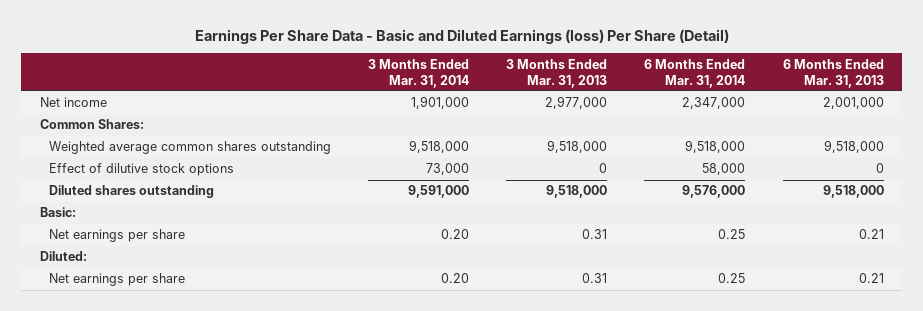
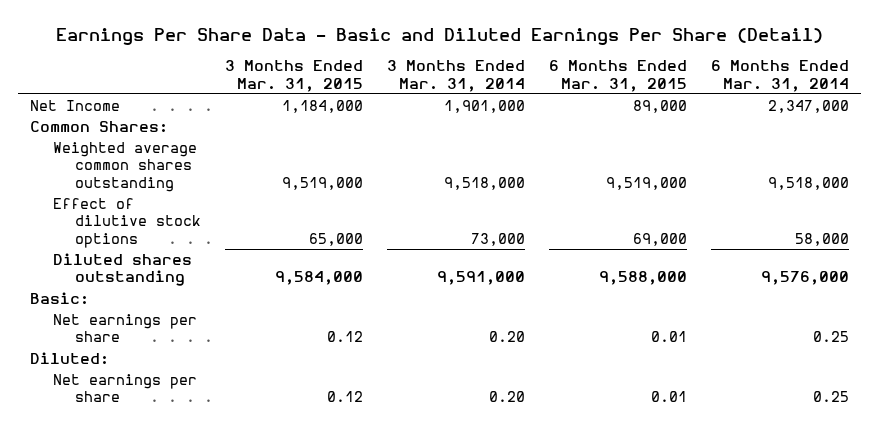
[194,28,729,44] Earnings Per Share Data - Basic and Diluted Earnings (loss) Per Share (Detail) -> [55,27,823,45] Earnings Per Share Data - Basic and Diluted Earnings Per Share (Detail)
[506,58,608,88] 3 Months Ended Mar. 31, 2013 -> none
[782,58,884,88] 6 Months Ended Mar. 31, 2013 -> none
none -> [224,60,363,92] 3 Months Ended Mar. 31, 2015
none -> [548,60,687,92] 6 Months Ended Mar. 31, 2015
[39,97,107,108] Net income -> [30,100,121,112] Net Income

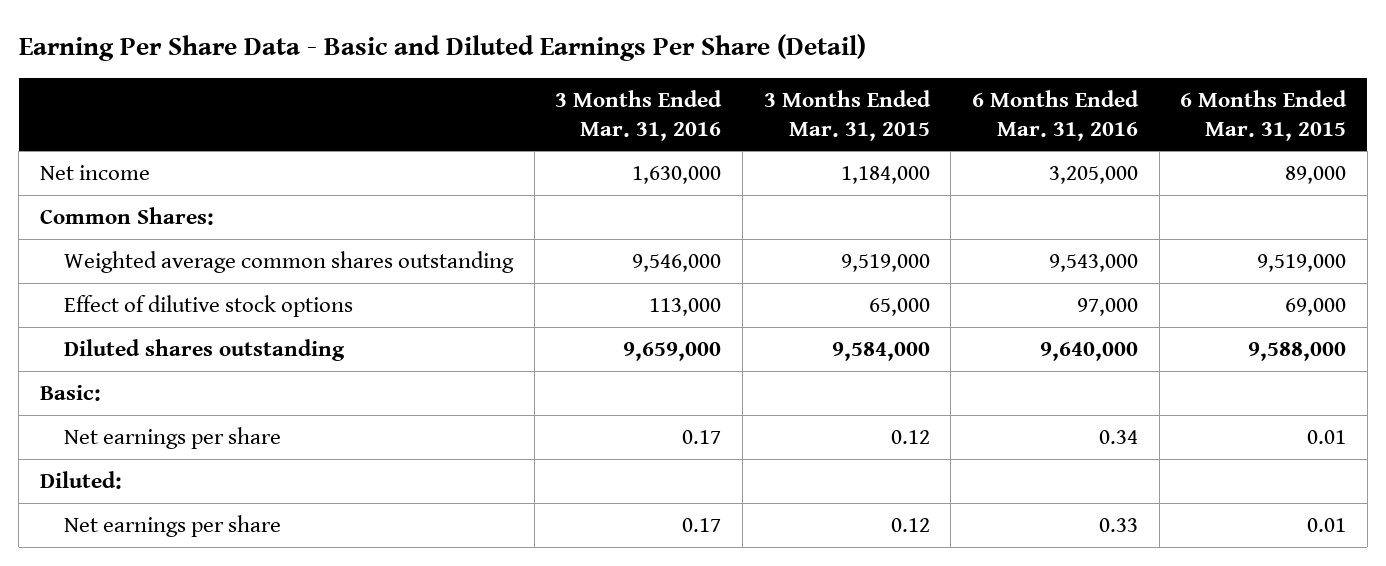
[55,27,823,45] Earnings Per Share Data - Basic and Diluted Earnings Per Share (Detail) -> [18,33,866,61] Earning Per Share Data - Basic and Diluted Earnings Per Share (Detail)
[386,60,525,92] 3 Months Ended Mar. 31, 2014 -> none
[710,60,849,92] 6 Months Ended Mar. 31, 2014 -> none
none -> [555,89,723,141] 3 Months Ended Mar. 31, 2016
none -> [971,89,1139,141] 6 Months Ended Mar. 31, 2016
[30,100,121,112] Net Income -> [39,164,150,180] Net income

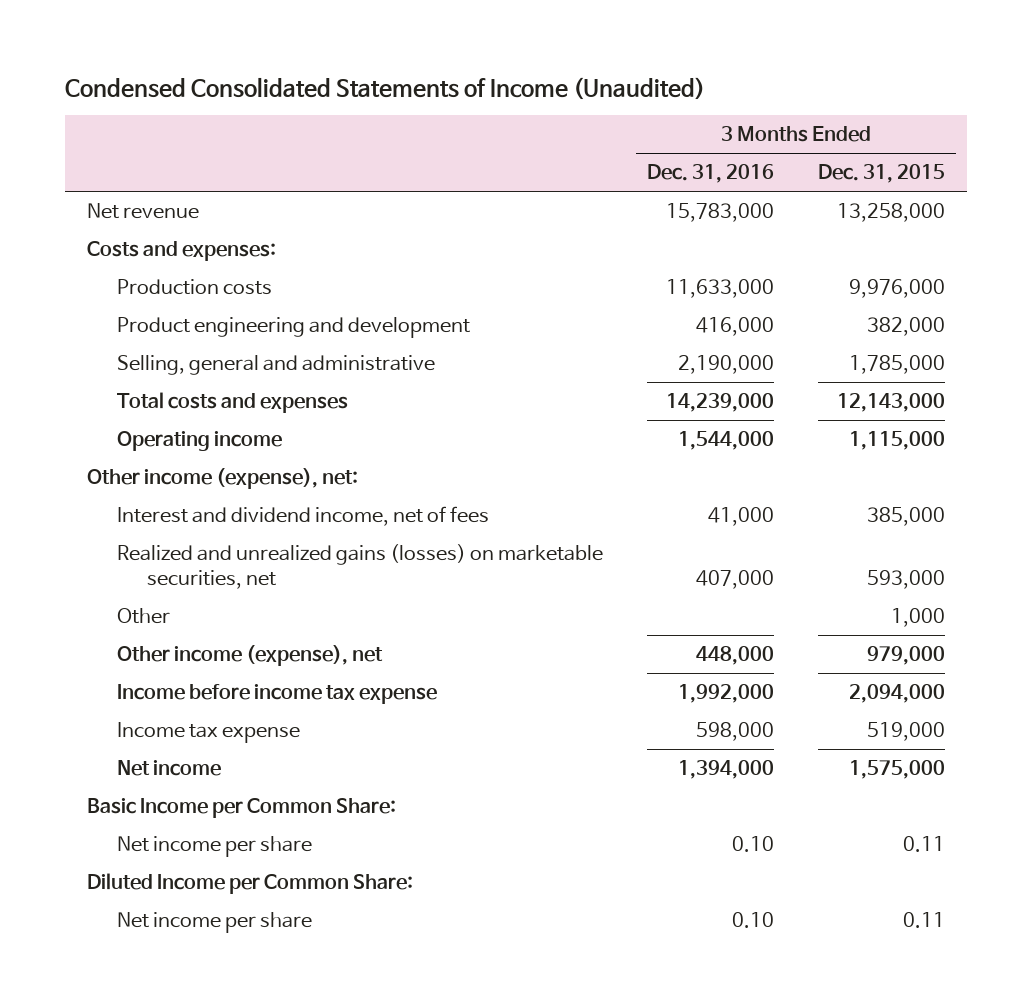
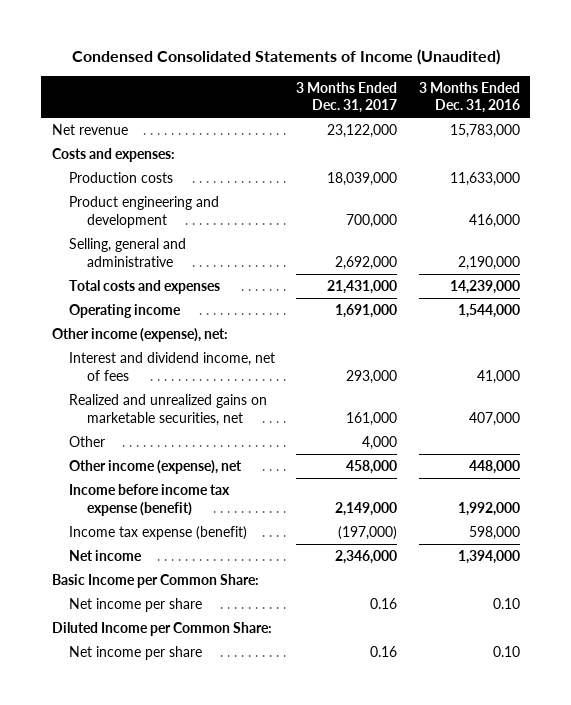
[817,164,945,184] Dec. 31, 2015 -> none
none -> [296,81,398,114] 3 Months Ended Dec. 31, 2017
[117,543,604,589] Realized and unrealized gains (losses) on marketable securities, net -> [69,393,268,426] Realized and unrealized gains on marketable securities, net
[117,683,438,704] Income before income tax expense -> [69,483,231,516] Income before income tax expense (benefit)
[117,721,301,743] Income tax expense -> [69,525,248,540] Income tax expense (benefit)

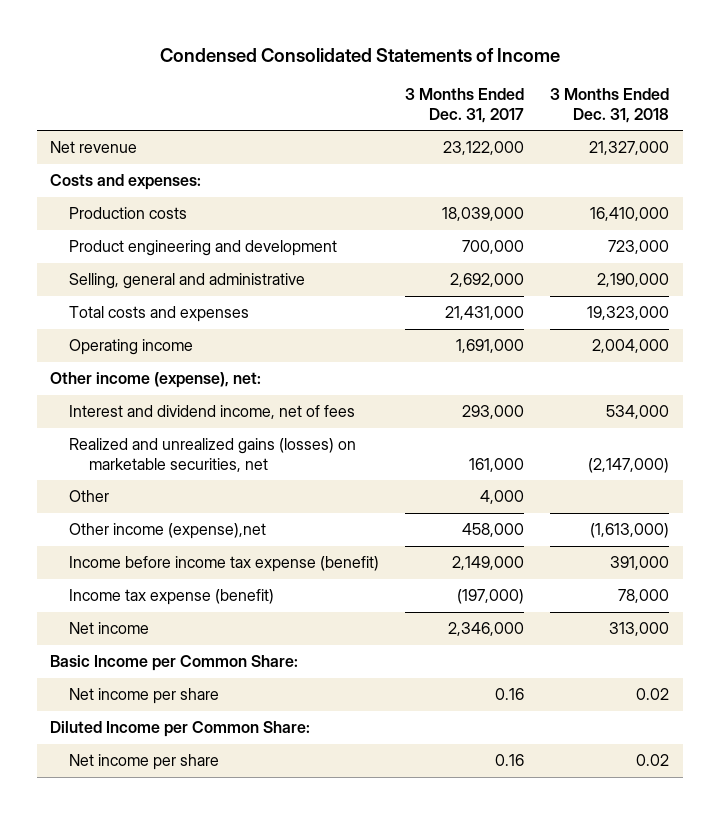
[71,49,500,66] Condensed Consolidated Statements of Income (Unaudited) -> [159,48,560,63] Condensed Consolidated Statements of Income
[418,81,520,114] 3 Months Ended Dec. 31, 2016 -> none
none -> [550,88,670,123] 3 Months Ended Dec. 31, 2018
[69,393,268,426] Realized and unrealized gains on marketable securities, net -> [69,438,357,472] Realized and unrealized gains (losses) on marketable securities, net
[69,459,243,474] Other income (expense), net -> [69,523,267,540] Other income (expense),net

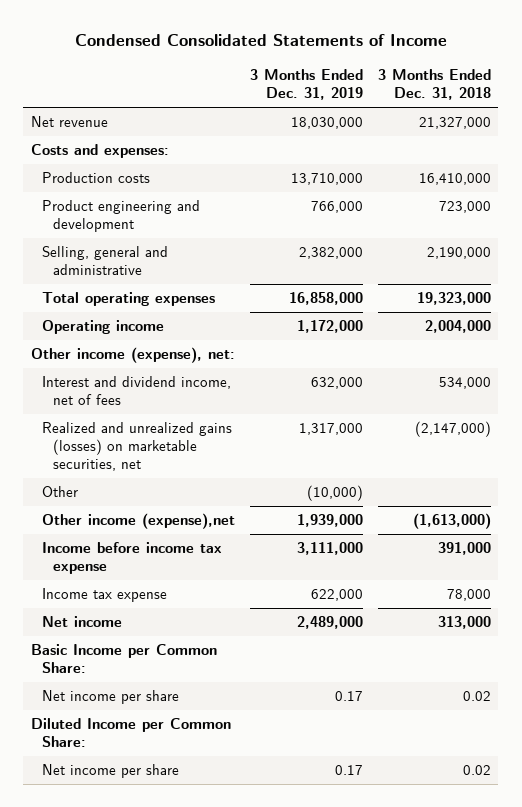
[405,88,525,123] 3 Months Ended Dec. 31, 2017 -> none
none -> [250,69,364,101] 3 Months Ended Dec. 31, 2019
[69,306,250,323] Total costs and expenses -> [42,292,216,307] Total operating expenses
[69,556,380,573] Income before income tax expense (benefit) -> [42,542,223,575] Income before income tax expense
[69,589,275,606] Income tax expense (benefit) -> [42,588,168,603] Income tax expense

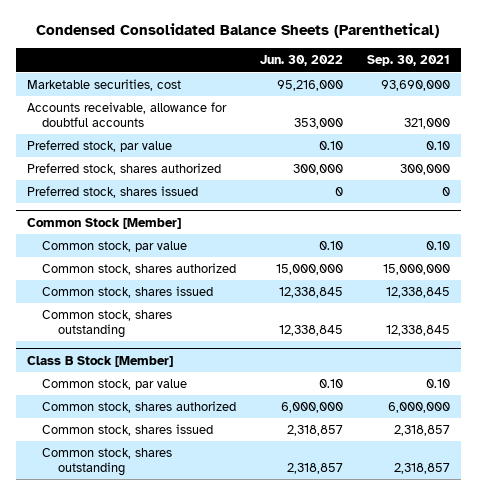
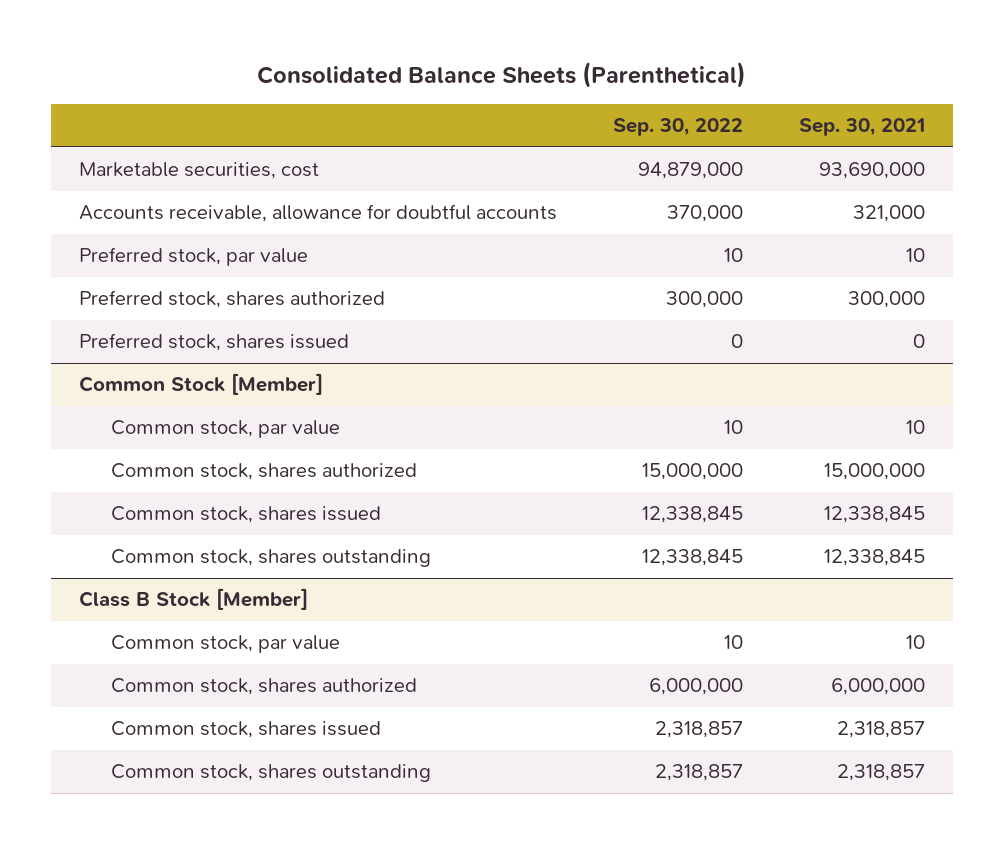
[36,23,440,39] Condensed Consolidated Balance Sheets (Parenthetical) -> [257,62,747,89] Consolidated Balance Sheets (Parenthetical)
[260,55,344,67] Jun. 30, 2022 -> none
none -> [613,118,744,137] Sep. 30, 2022
[425,141,450,151] 0.10 -> [906,248,926,263] 10
[425,241,450,251] 0.10 -> [906,420,926,435] 10
[425,379,450,389] 0.10 -> [906,635,926,650] 10

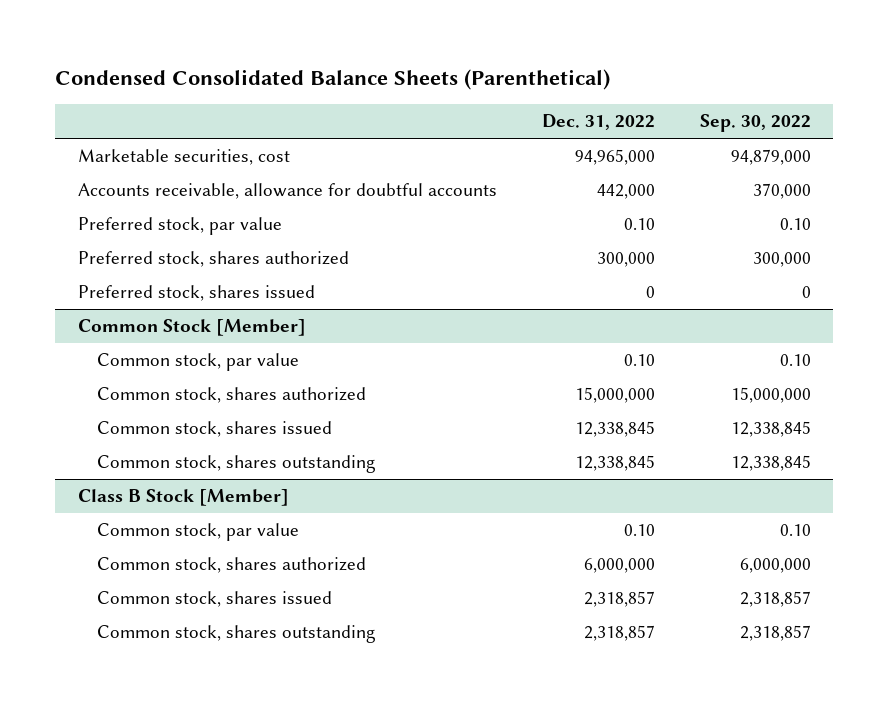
[257,62,747,89] Consolidated Balance Sheets (Parenthetical) -> [55,68,611,90] Condensed Consolidated Balance Sheets (Parenthetical)
[799,118,926,137] Sep. 30, 2021 -> none
none -> [541,114,655,131] Dec. 31, 2022
[724,248,744,263] 10 -> [779,218,811,231] 0.10
[724,420,744,435] 10 -> [779,354,811,367] 0.10
[724,635,744,650] 10 -> [779,524,811,537] 0.10

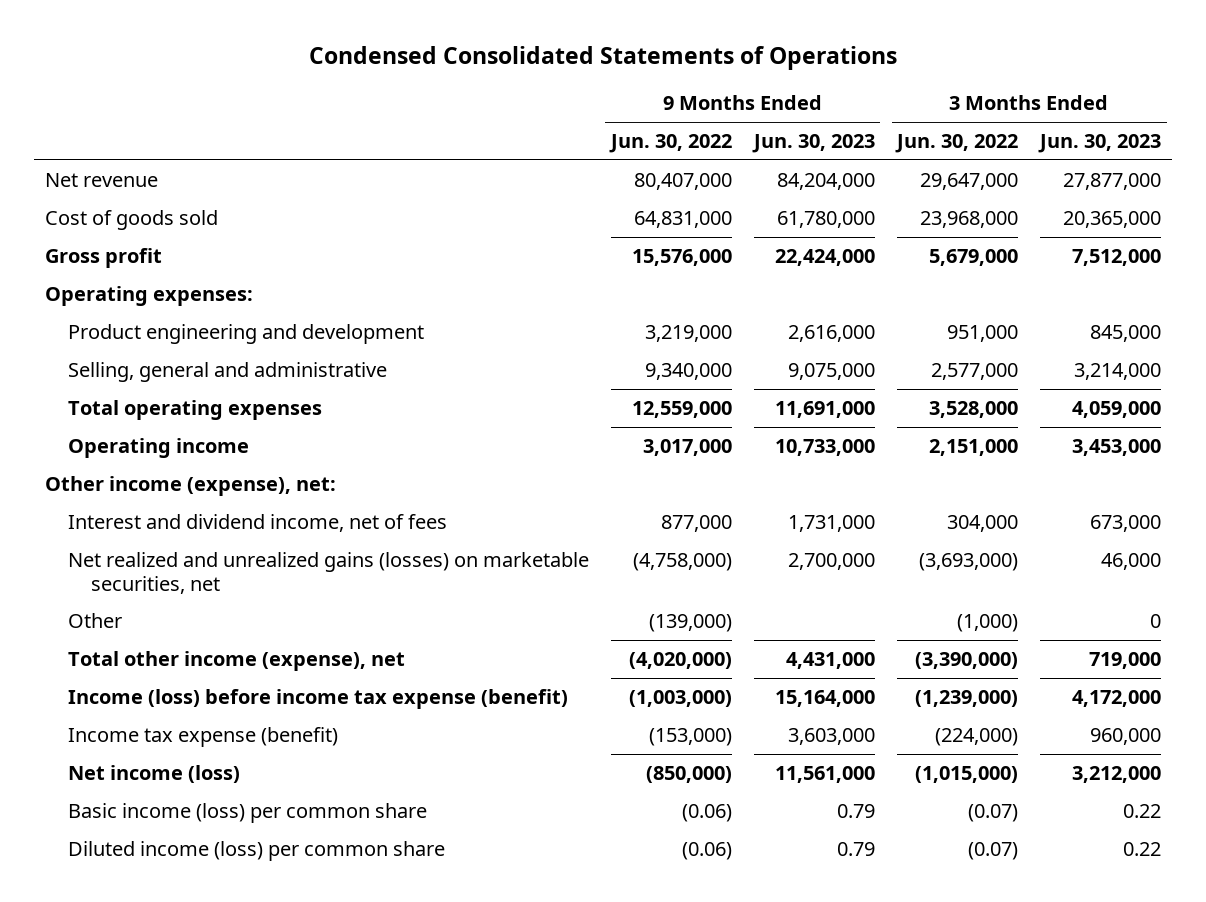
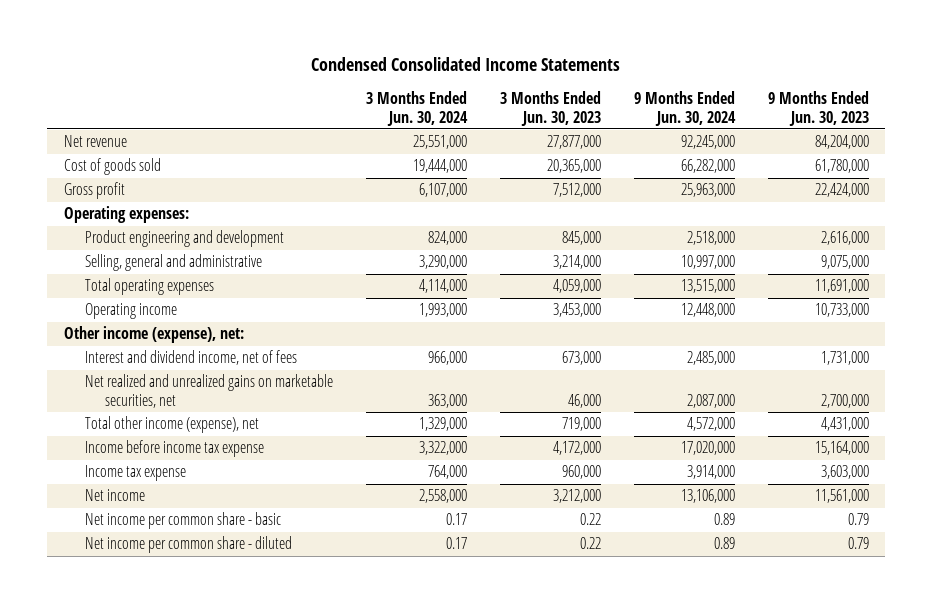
[308,46,897,71] Condensed Consolidated Statements of Operations -> [311,57,621,72] Condensed Consolidated Income Statements
[608,134,732,154] Jun. 30, 2022 -> none
[895,134,1019,154] Jun. 30, 2022 -> none
none -> [365,91,468,126] 3 Months Ended Jun. 30, 2024
none -> [633,91,736,126] 9 Months Ended Jun. 30, 2024
[67,613,122,629] Other -> none
[67,552,589,594] Net realized and unrealized gains (losses) on marketable securities, net -> [84,374,333,408] Net realized and unrealized gains on marketable securities, net
[67,689,568,710] Income (loss) before income tax expense (benefit) -> [84,440,264,458] Income before income tax expense
[67,727,338,748] Income tax expense (benefit) -> [84,465,186,482] Income tax expense
[67,765,240,784] Net income (loss) -> [84,489,145,502] Net income
[67,803,427,824] Basic income (loss) per common share -> [84,512,281,530] Net income per common share - basic
[67,841,445,862] Diluted income (loss) per common share -> [84,536,292,554] Net income per common share - diluted

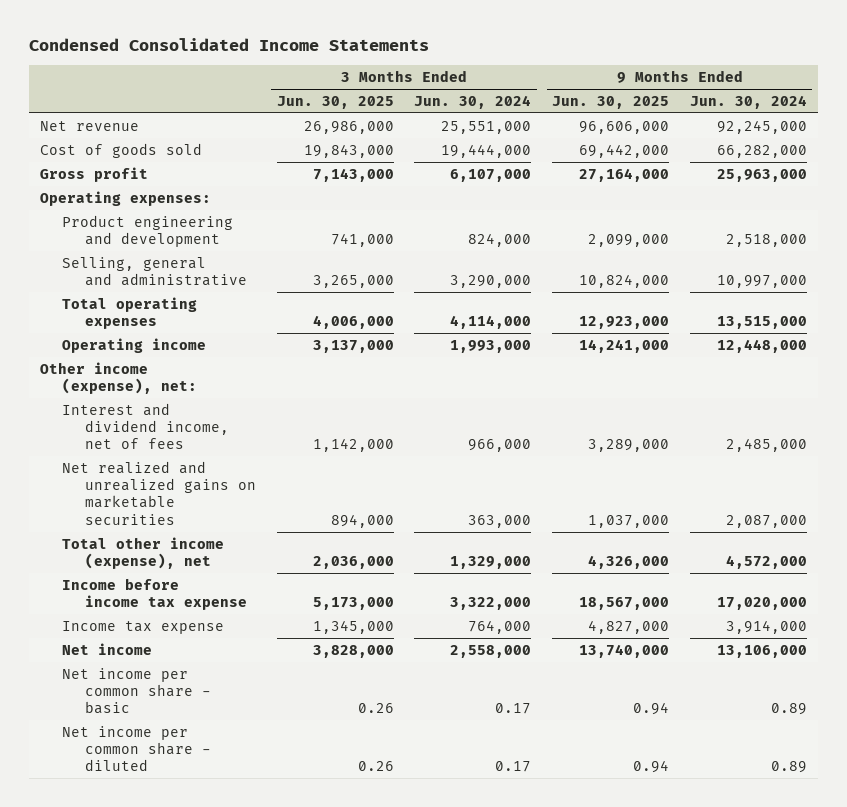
[499,91,601,126] 3 Months Ended Jun. 30, 2023 -> none
[767,91,869,126] 9 Months Ended Jun. 30, 2023 -> none
none -> [276,95,394,109] Jun. 30, 2025
none -> [552,95,670,109] Jun. 30, 2025
[84,374,333,408] Net realized and unrealized gains on marketable securities, net -> [62,460,256,525] Net realized and unrealized gains on marketable securities

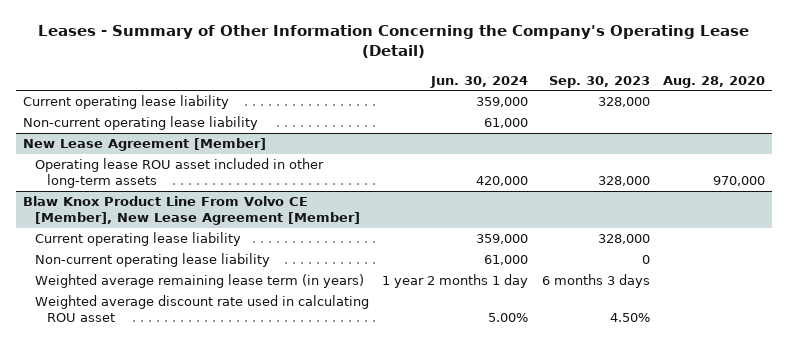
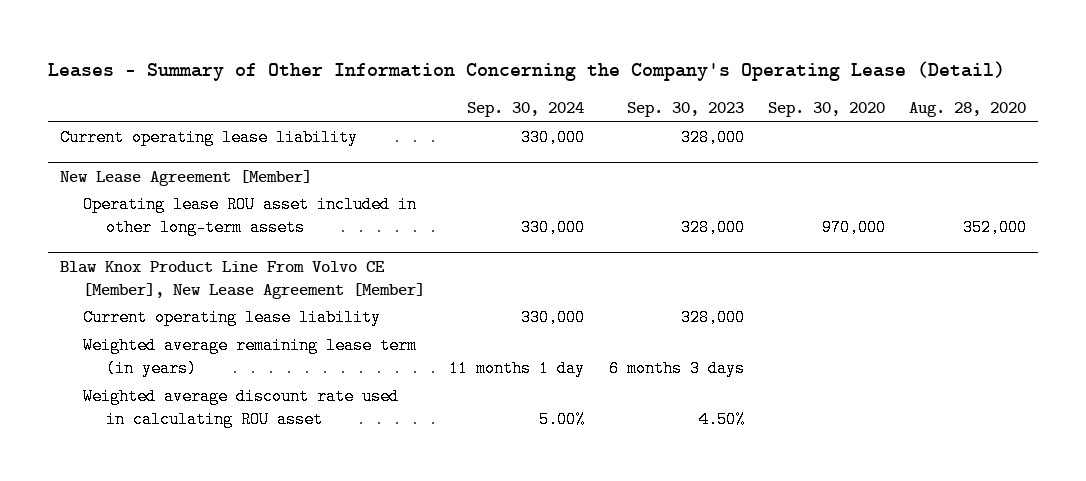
[430,75,529,88] Jun. 30, 2024 -> none
none -> [467,102,585,118] Sep. 30, 2024
none -> [767,102,885,118] Sep. 30, 2020
[22,116,258,131] Non-current operating lease liability -> none
[713,176,766,187] 970,000 -> [962,219,1027,237] 352,000
[34,253,270,268] Non-current operating lease liability -> none

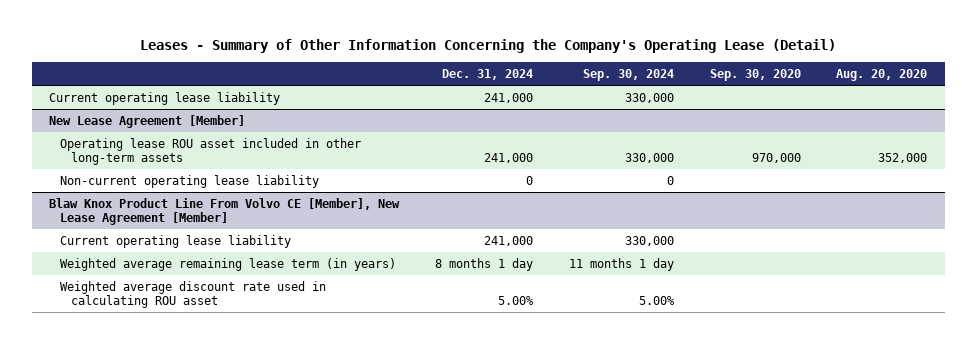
[626,102,744,118] Sep. 30, 2023 -> none
[908,102,1026,118] Aug. 28, 2020 -> none
none -> [442,69,534,81] Dec. 31, 2024
none -> [836,69,928,82] Aug. 20, 2020
none -> [60,175,320,189] Non-current operating lease liability

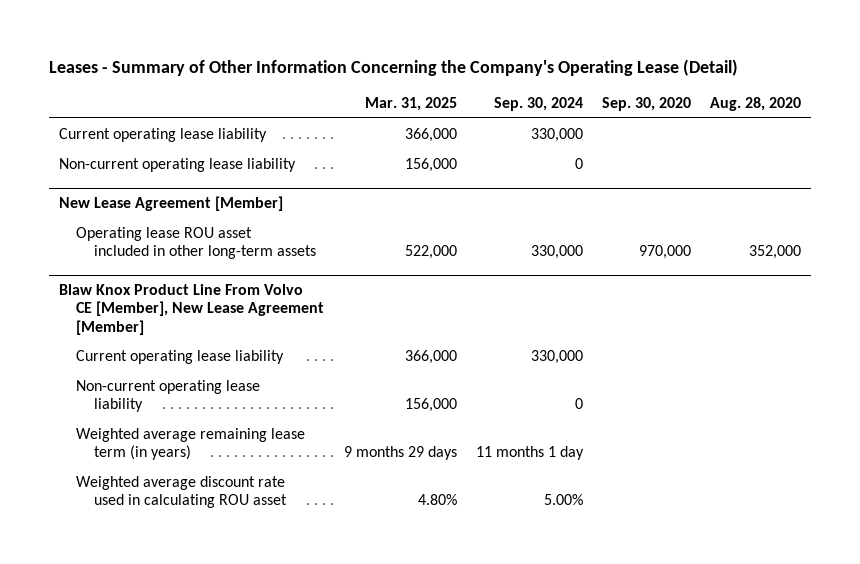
[442,69,534,81] Dec. 31, 2024 -> none
[836,69,928,82] Aug. 20, 2020 -> none
none -> [364,96,457,111] Mar. 31, 2025
none -> [709,96,801,111] Aug. 28, 2020
none -> [58,157,296,172] Non-current operating lease liability
[60,175,320,189] Non-current operating lease liability -> none
none -> [76,379,261,413] Non-current operating lease liability

